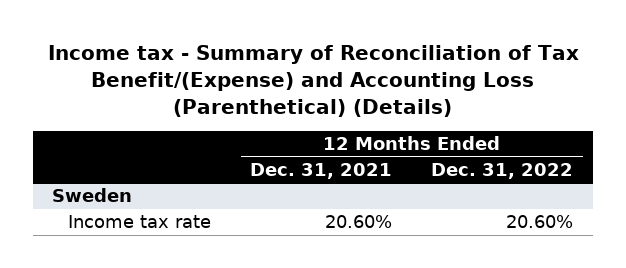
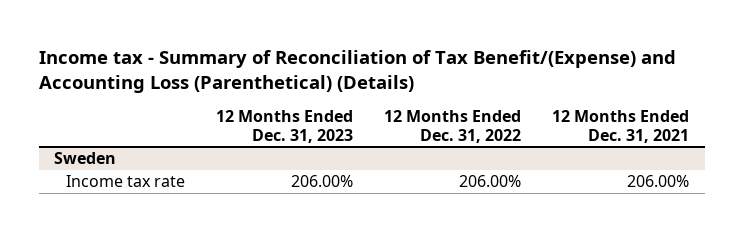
none -> [215,109,353,143] 12 Months Ended Dec. 31, 2023
[325,215,393,229] 20.60% -> [627,175,690,188] 206.00%
[506,215,574,229] 20.60% -> [459,175,522,188] 206.00%

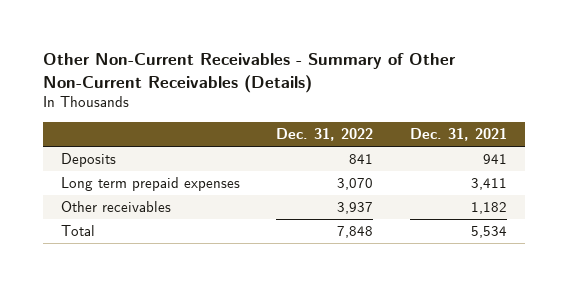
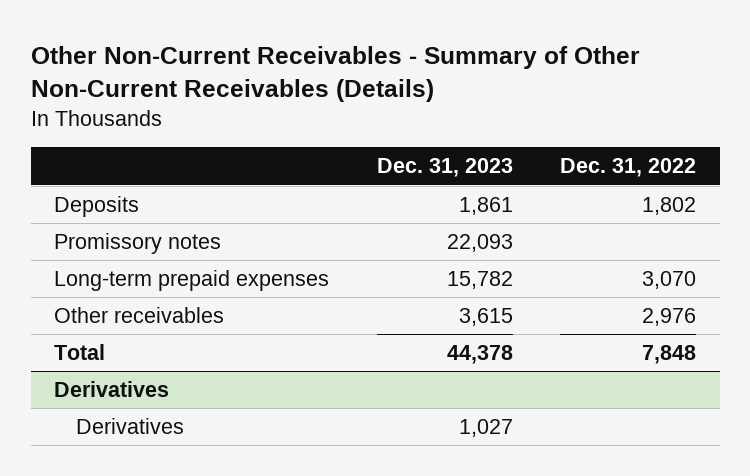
[409,128,507,142] Dec. 31, 2021 -> none
none -> [376,158,513,178] Dec. 31, 2023
[349,154,374,165] 841 -> [642,197,697,216] 1,802
none -> [54,233,222,255] Promissory notes
[60,177,240,192] Long term prepaid expenses -> [54,270,330,292] Long-term prepaid expenses
[337,202,374,215] 3,937 -> [642,308,697,327] 2,976
none -> [54,381,170,398] Derivatives
none -> [75,418,184,435] Derivatives

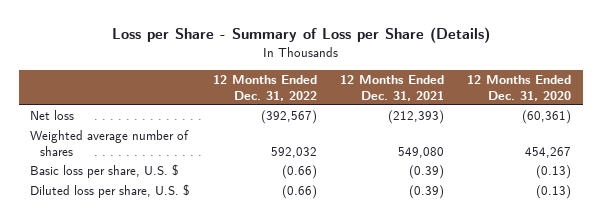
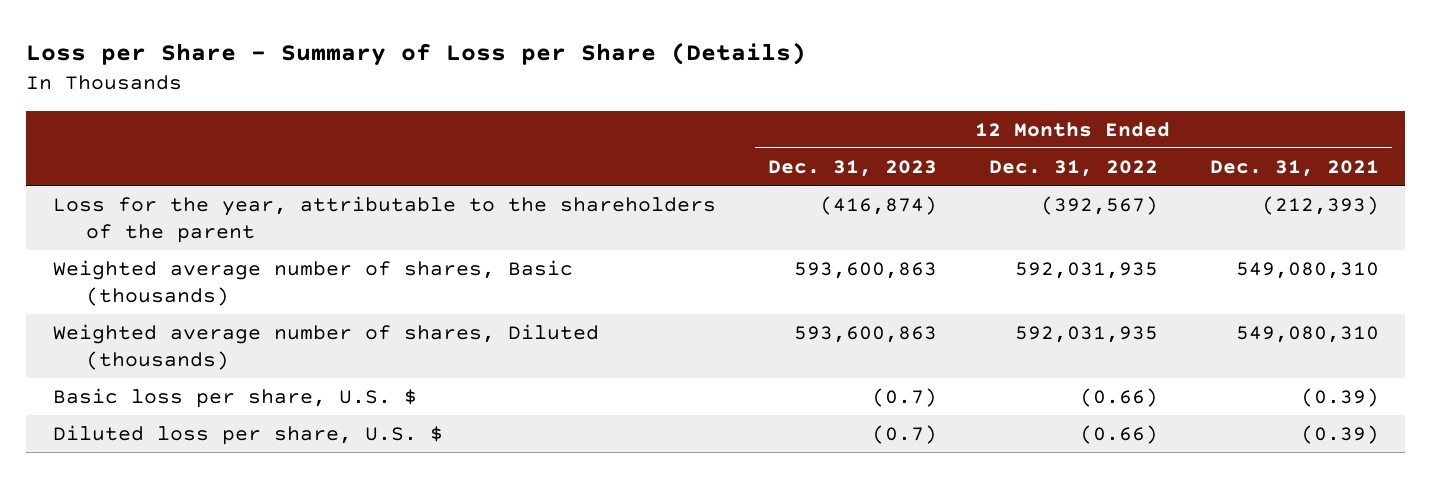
[467,75,572,101] 12 Months Ended Dec. 31, 2020 -> none
none -> [767,159,937,177] Dec. 31, 2023
[30,110,75,121] Net loss -> [52,195,716,244] Loss for the year, attributable to the shareholders of the parent
none -> [52,259,573,307] Weighted average number of shares, Basic (thousands)
[30,130,190,156] Weighted average number of shares -> [52,323,599,371] Weighted average number of shares, Diluted (thousands)
[271,146,318,158] 592,032 -> [1014,325,1158,343] 592,031,935
[398,146,445,158] 549,080 -> [1235,325,1379,343] 549,080,310

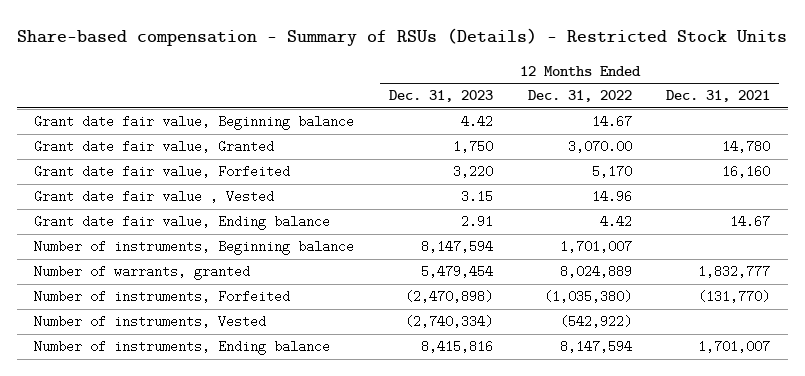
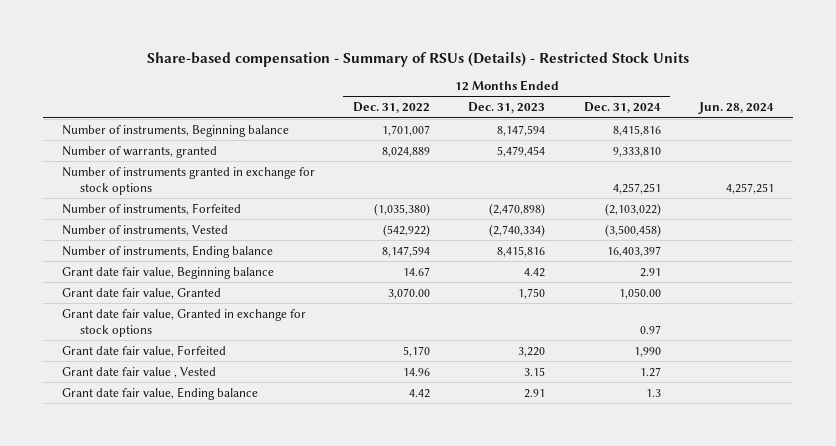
[666,90,771,103] Dec. 31, 2021 -> none
none -> [583,102,661,114] Dec. 31, 2024
none -> [697,102,774,115] Jun. 28, 2024
none -> [61,166,315,196] Number of instruments granted in exchange for stock options
[34,115,355,131] Grant date fair value, Beginning balance -> [61,266,274,279] Grant date fair value, Beginning balance
[34,140,275,154] Grant date fair value, Granted -> [61,287,221,299] Grant date fair value, Granted
none -> [61,308,306,338] Grant date fair value, Granted in exchange for stock options
[34,165,291,179] Grant date fair value, Forfeited -> [61,344,226,357] Grant date fair value, Forfeited
[34,190,275,204] Grant date fair value , Vested -> [61,366,216,378] Grant date fair value , Vested
[34,215,331,231] Grant date fair value, Ending balance -> [61,386,258,400] Grant date fair value, Ending balance

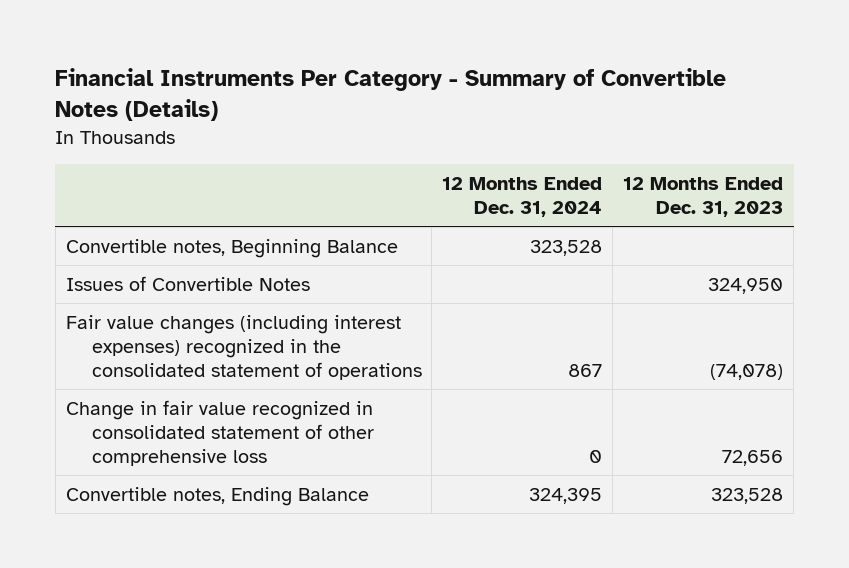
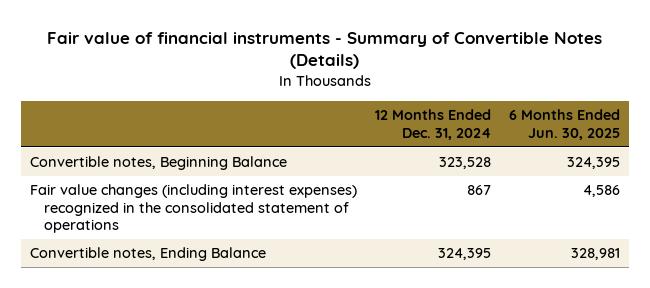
[55,68,727,122] Financial Instruments Per Category - Summary of Convertible Notes (Details) -> [46,31,602,70] Fair value of financial instruments - Summary of Convertible Notes (Details)
[623,177,784,218] 12 Months Ended Dec. 31, 2023 -> none
none -> [509,109,621,140] 6 Months Ended Jun. 30, 2025
[65,275,310,291] Issues of Convertible Notes -> none
[65,399,374,466] Change in fair value recognized in consolidated statement of other comprehensive loss -> none

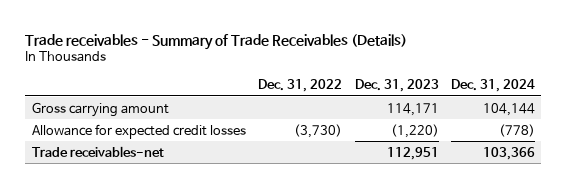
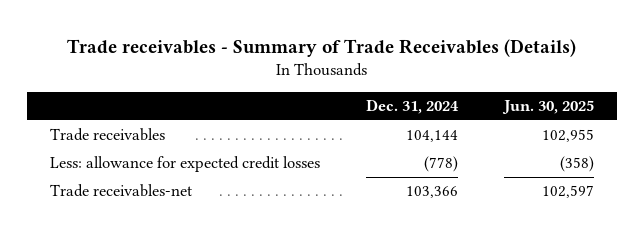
[258,79,343,93] Dec. 31, 2022 -> none
[354,79,439,93] Dec. 31, 2023 -> none
none -> [502,100,595,115] Jun. 30, 2025
[31,101,169,117] Gross carrying amount -> [49,128,165,142] Trade receivables
[31,123,246,139] Allowance for expected credit losses -> [49,156,320,173] Less: allowance for expected credit losses

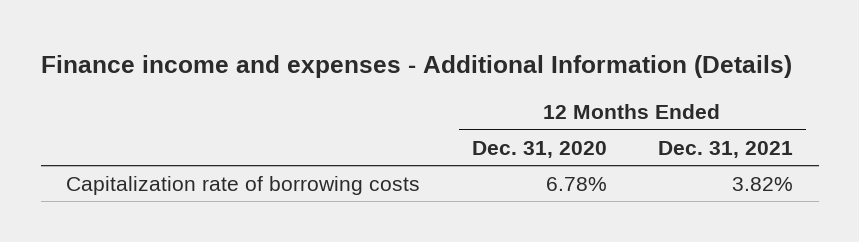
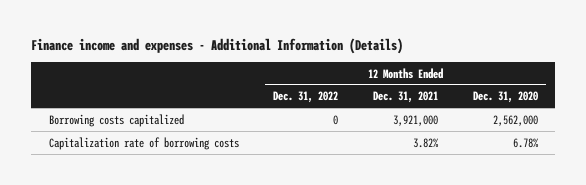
none -> [273,91,339,104] Dec. 31, 2022
none -> [48,113,184,127] Borrowing costs capitalized

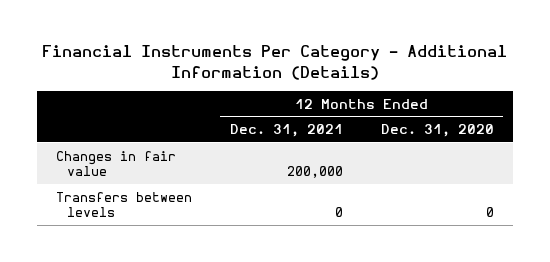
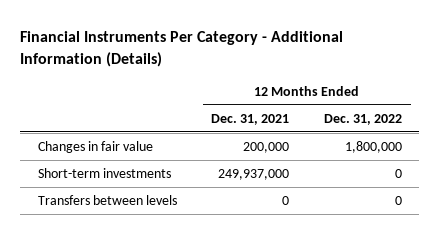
[380,124,494,138] Dec. 31, 2020 -> none
none -> [323,113,402,125] Dec. 31, 2022
none -> [37,168,171,179] Short-term investments

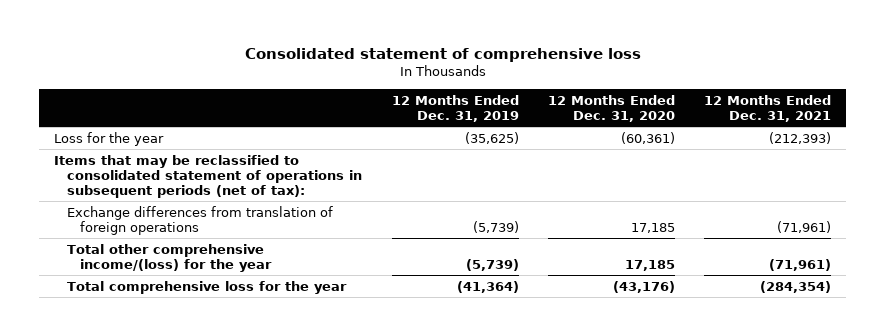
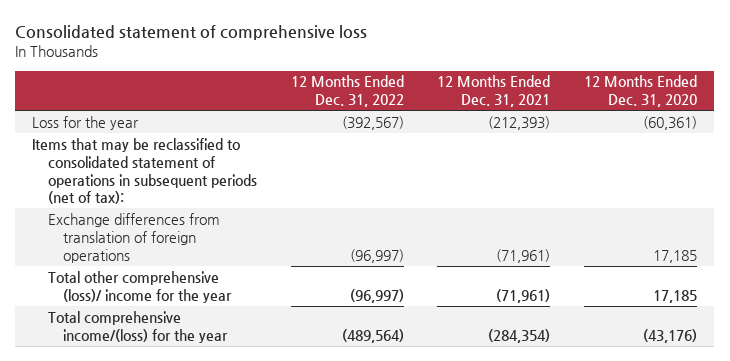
[391,94,519,122] 12 Months Ended Dec. 31, 2019 -> none
none -> [290,75,404,108] 12 Months Ended Dec. 31, 2022
[67,243,273,272] Total other comprehensive income/(loss) for the year -> [47,270,232,303] Total other comprehensive (loss)/ income for the year
[67,280,348,294] Total comprehensive loss for the year -> [47,310,228,343] Total comprehensive income/(loss) for the year

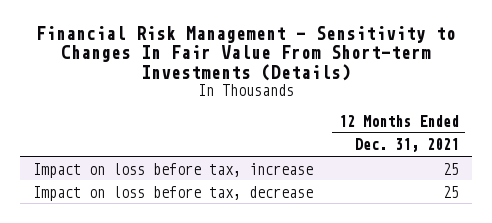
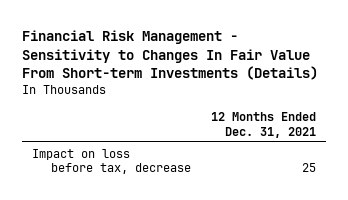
[32,162,313,178] Impact on loss before tax, increase -> none

